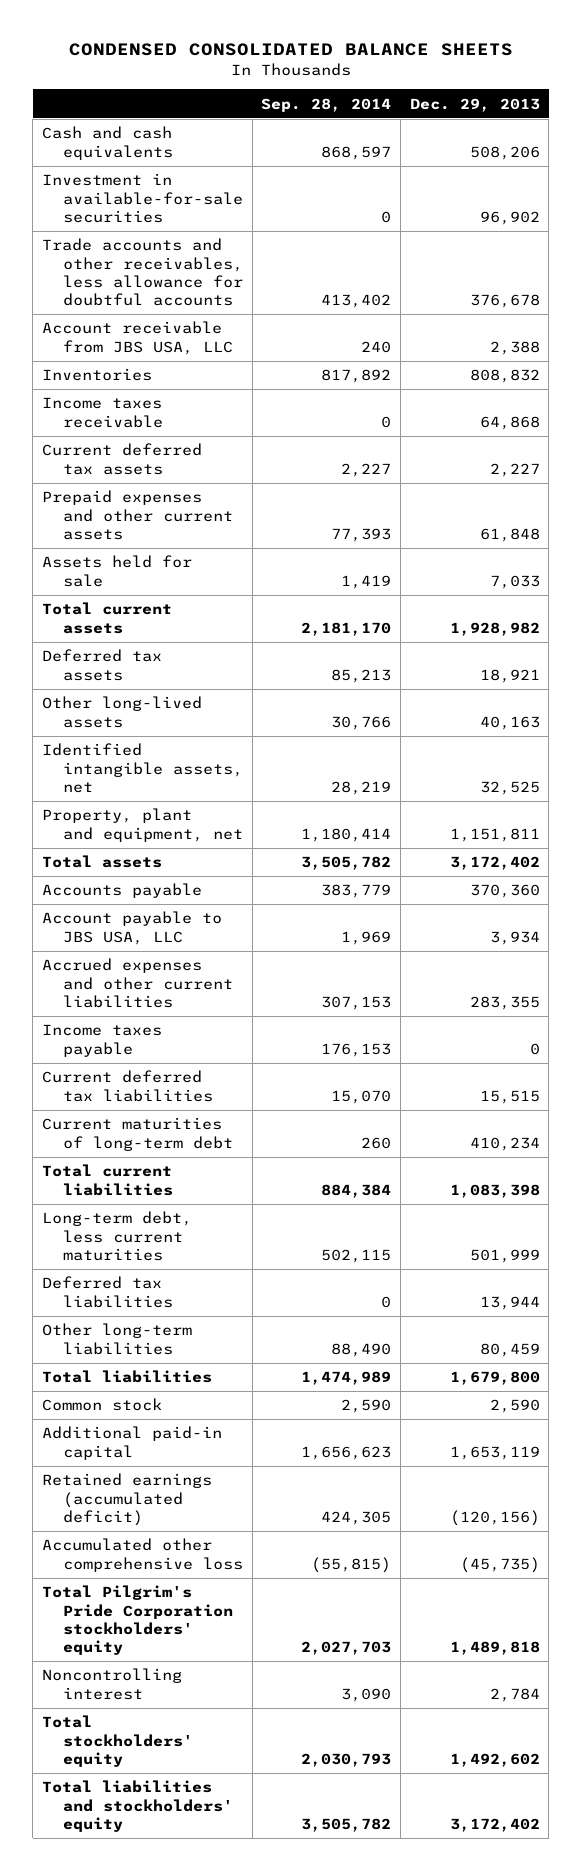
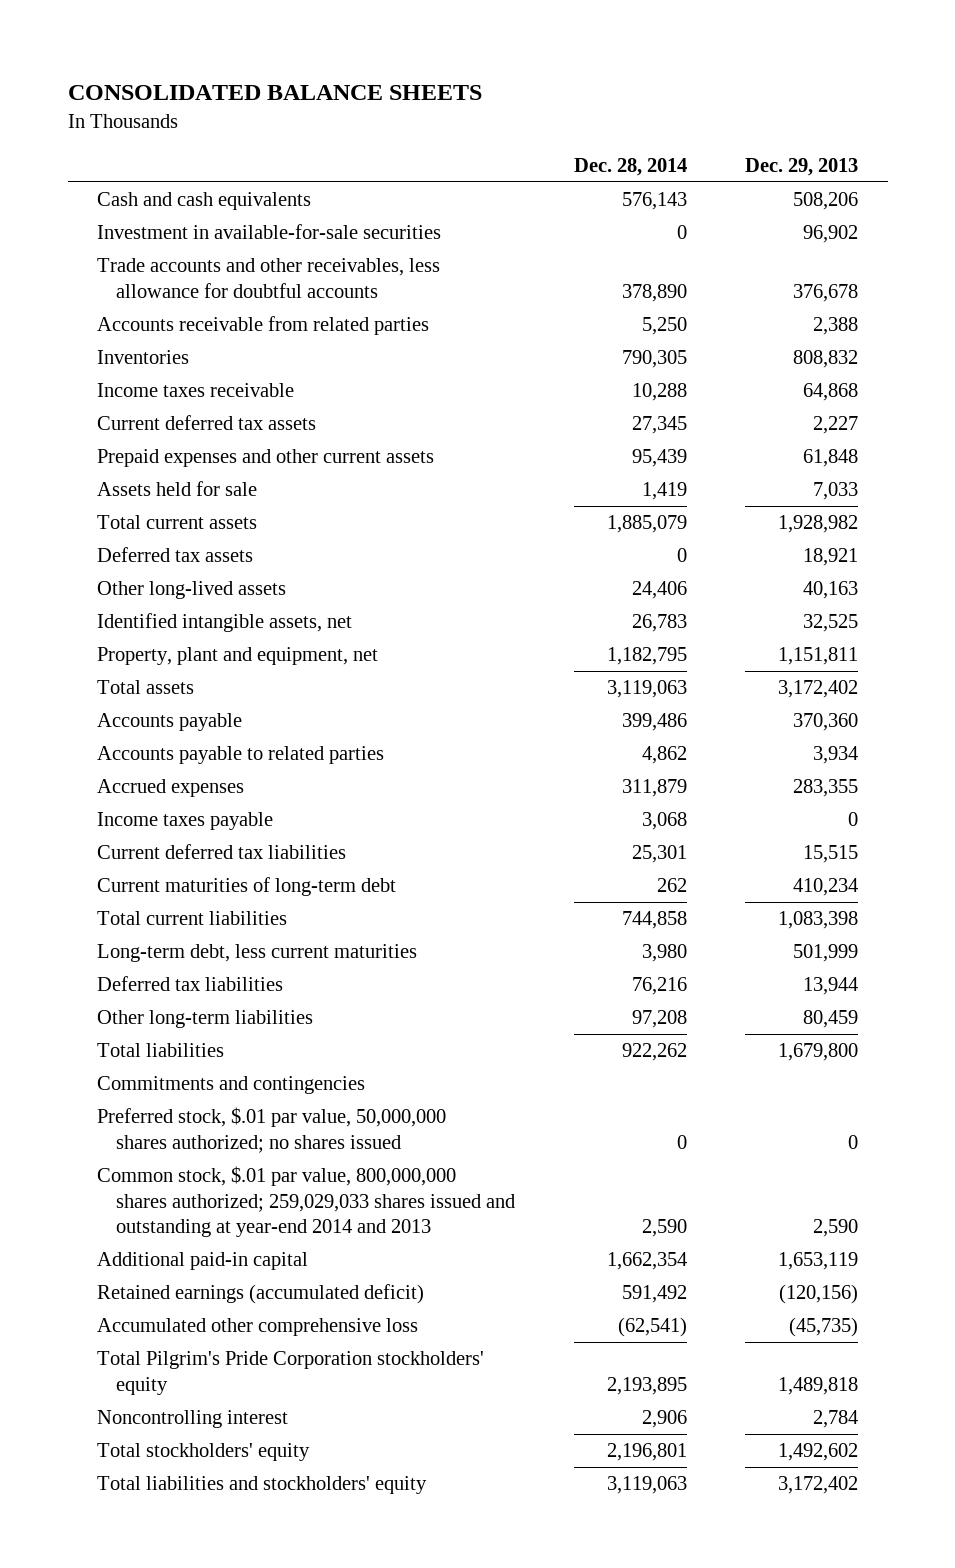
[68,43,513,57] CONDENSED CONSOLIDATED BALANCE SHEETS -> [67,85,482,101] CONSOLIDATED BALANCE SHEETS
[261,97,392,112] Sep. 28, 2014 -> none
none -> [573,158,687,177] Dec. 28, 2014
[41,321,233,355] Account receivable from JBS USA, LLC -> [97,316,430,336] Accounts receivable from related parties
[41,911,222,945] Account payable to JBS USA, LLC -> [97,746,385,765] Accounts payable to related parties
[41,958,233,1008] Accrued expenses and other current liabilities -> [97,779,245,798] Accrued expenses
none -> [97,1076,366,1095] Commitments and contingencies
none -> [97,1107,447,1153] Preferred stock, $.01 par value, 50,000,000 shares authorized; no shares issued
[41,1398,162,1412] Common stock -> [97,1166,516,1237] Common stock, $.01 par value, 800,000,000 shares authorized; 259,029,033 shares issued and outstanding at year-end 2014 and 2013

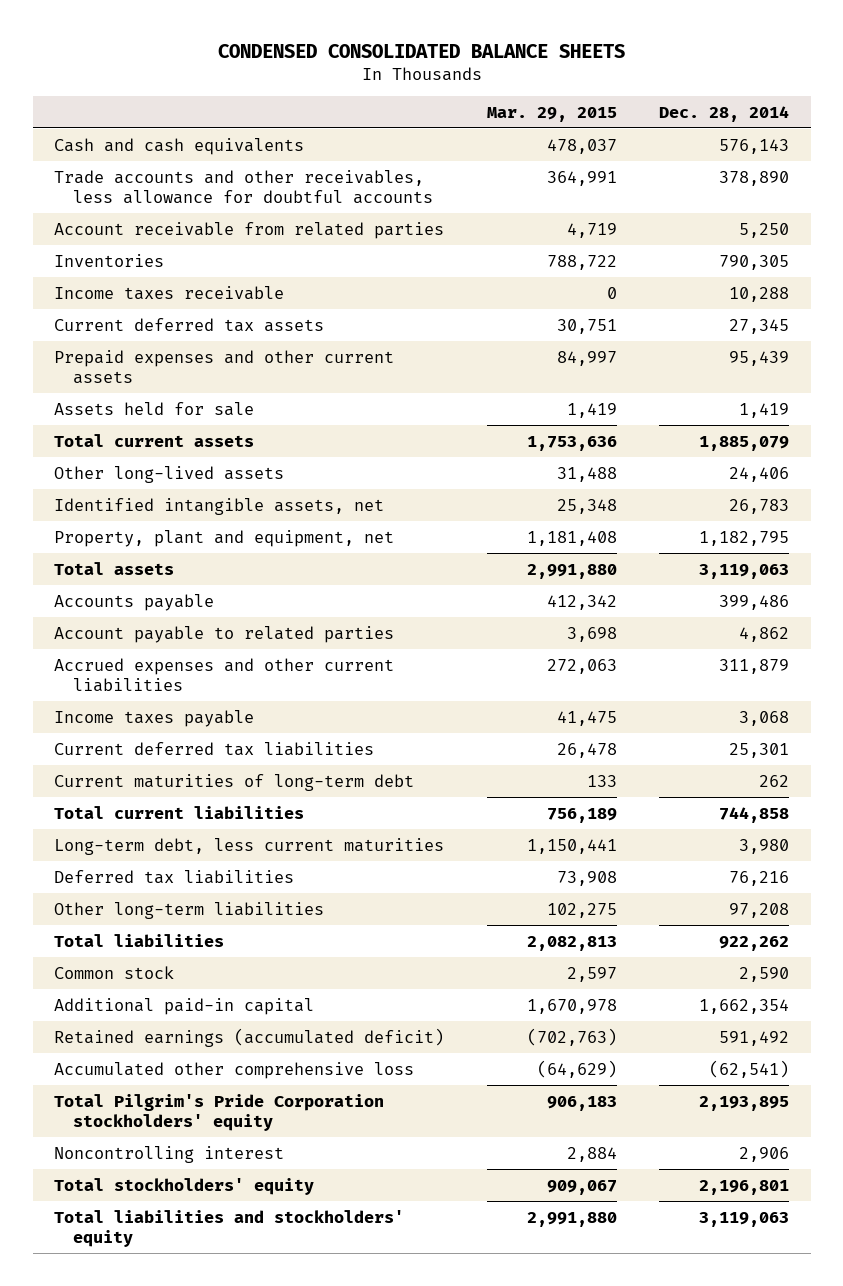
[67,85,482,101] CONSOLIDATED BALANCE SHEETS -> [217,43,625,58] CONDENSED CONSOLIDATED BALANCE SHEETS
[745,158,859,177] Dec. 29, 2013 -> none
none -> [486,106,617,122] Mar. 29, 2015
[97,224,442,240] Investment in available-for-sale securities -> none
[97,316,430,336] Accounts receivable from related parties -> [53,221,444,239] Account receivable from related parties
[97,547,254,563] Deferred tax assets -> none
[97,746,385,765] Accounts payable to related parties -> [53,625,394,643] Account payable to related parties
[97,779,245,798] Accrued expenses -> [53,657,394,692] Accrued expenses and other current liabilities
[97,1076,366,1095] Commitments and contingencies -> none
[97,1107,447,1153] Preferred stock, $.01 par value, 50,000,000 shares authorized; no shares issued -> none
[97,1166,516,1237] Common stock, $.01 par value, 800,000,000 shares authorized; 259,029,033 shares issued and outstanding at year-end 2014 and 2013 -> [53,965,174,979] Common stock

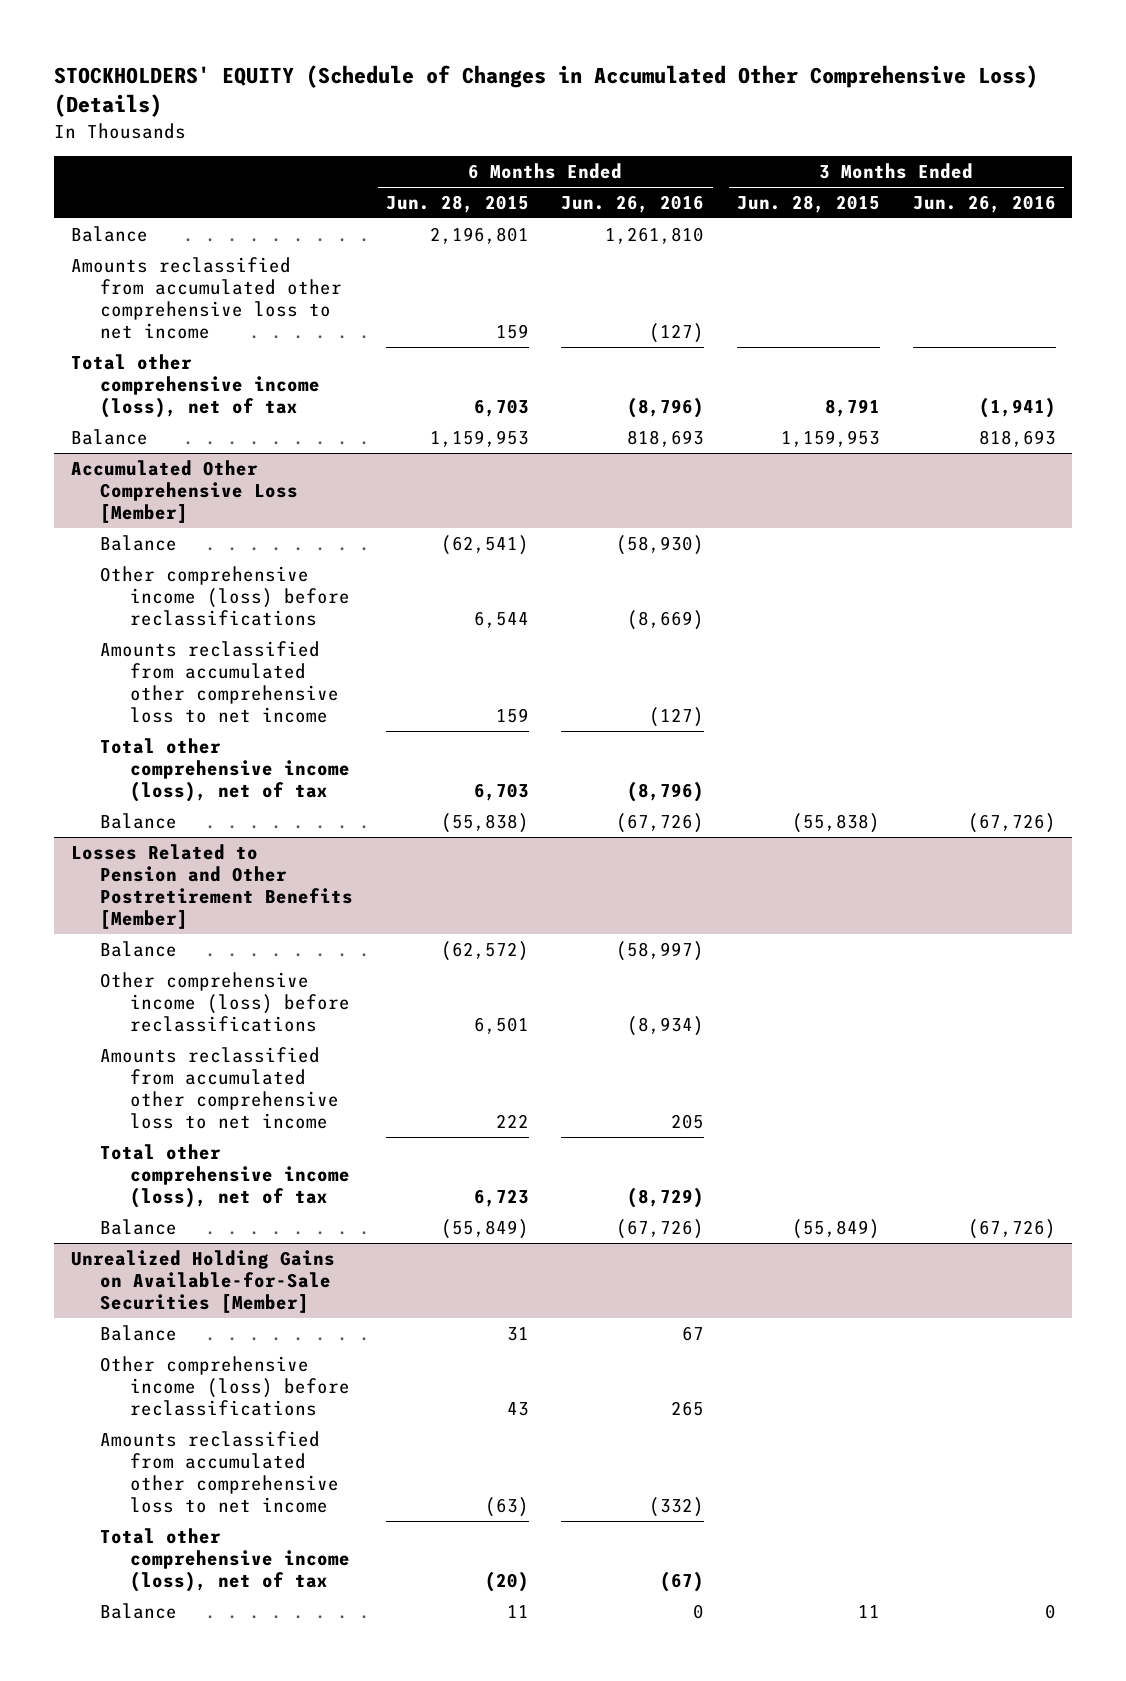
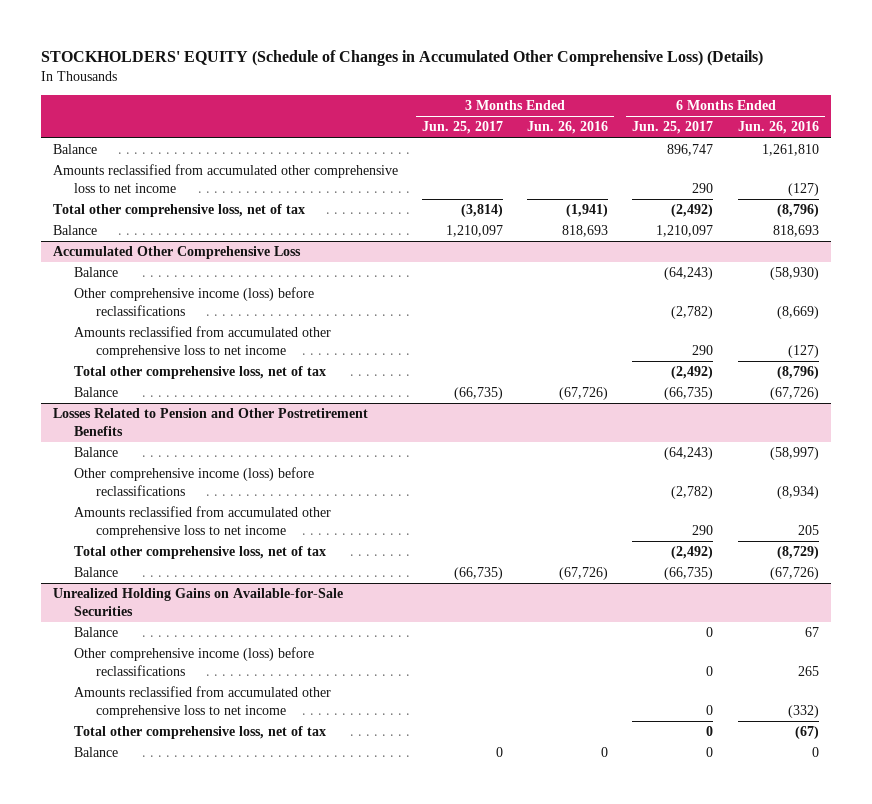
[385,194,529,213] Jun. 28, 2015 -> none
[737,194,881,213] Jun. 28, 2015 -> none
none -> [422,121,504,135] Jun. 25, 2017
none -> [632,121,714,135] Jun. 25, 2017
[70,353,321,419] Total other comprehensive income (loss), net of tax -> [52,204,305,218] Total other comprehensive loss, net of tax
[70,459,299,524] Accumulated Other Comprehensive Loss [Member] -> [52,246,301,260] Accumulated Other Comprehensive Loss
[100,737,350,803] Total other comprehensive income (loss), net of tax -> [74,366,327,380] Total other comprehensive loss, net of tax
[70,843,354,930] Losses Related to Pension and Other Postretirement Benefits [Member] -> [52,408,368,437] Losses Related to Pension and Other Postretirement Benefits
[100,1143,350,1209] Total other comprehensive income (loss), net of tax -> [74,546,327,560] Total other comprehensive loss, net of tax
[70,1249,335,1314] Unrealized Holding Gains on Available-for-Sale Securities [Member] -> [52,588,343,617] Unrealized Holding Gains on Available-for-Sale Securities
[100,1527,350,1593] Total other comprehensive income (loss), net of tax -> [74,726,327,740] Total other comprehensive loss, net of tax

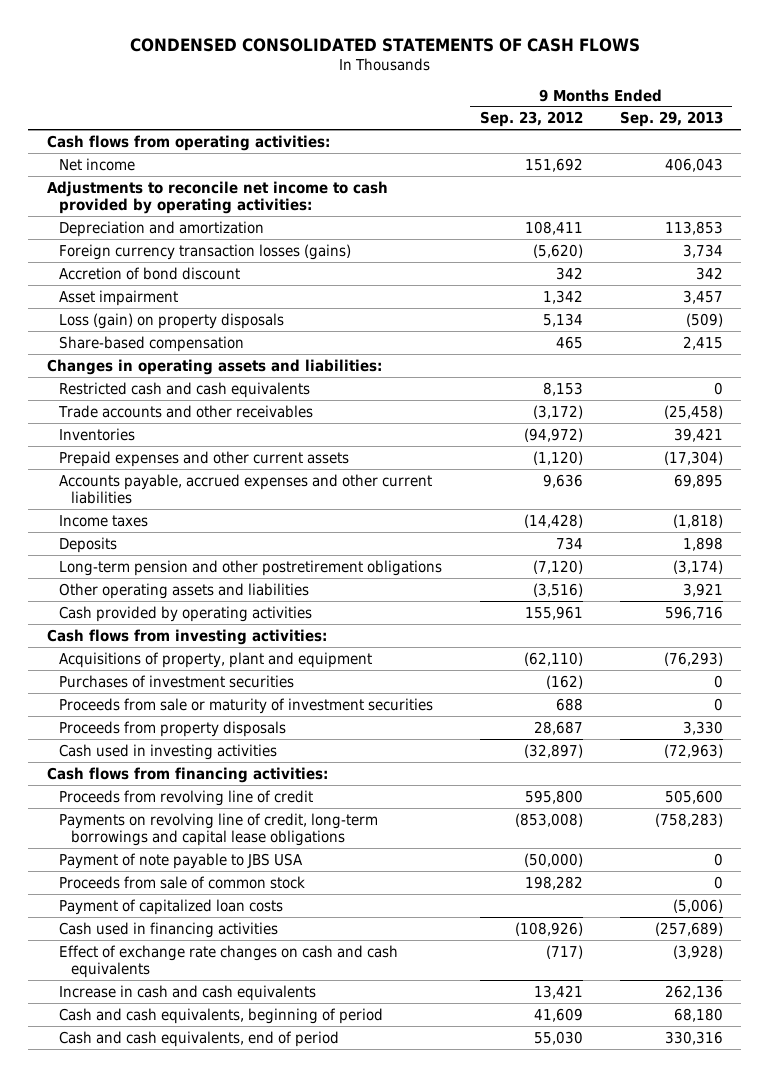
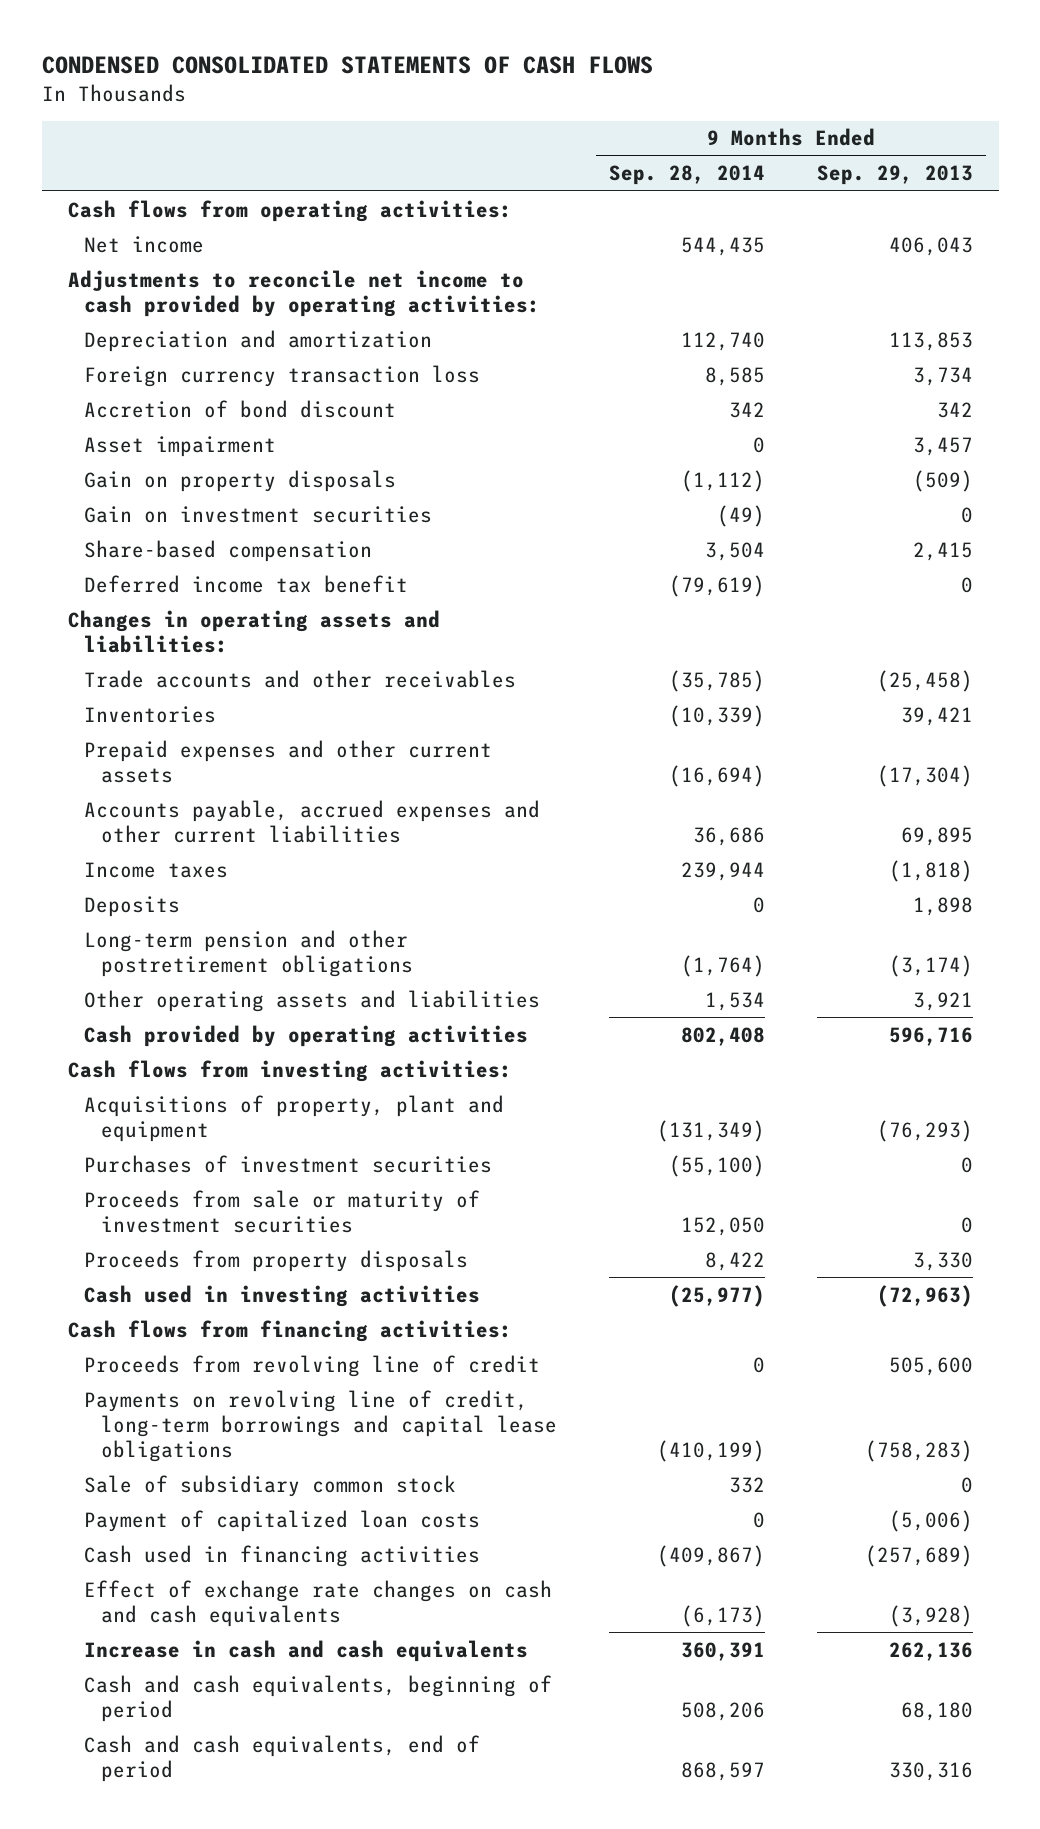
[479,111,583,128] Sep. 23, 2012 -> none
none -> [608,165,765,186] Sep. 28, 2014
[59,243,352,260] Foreign currency transaction losses (gains) -> [84,364,481,387] Foreign currency transaction loss
[59,312,285,329] Loss (gain) on property disposals -> [84,469,397,492] Gain on property disposals
none -> [84,505,433,523] Gain on investment securities
none -> [84,574,409,593] Deferred income tax benefit
[59,381,311,398] Restricted cash and cash equivalents -> none
[59,852,304,869] Payment of note payable to JBS USA -> none
[59,875,306,889] Proceeds from sale of common stock -> [84,1474,457,1497] Sale of subsidiary common stock

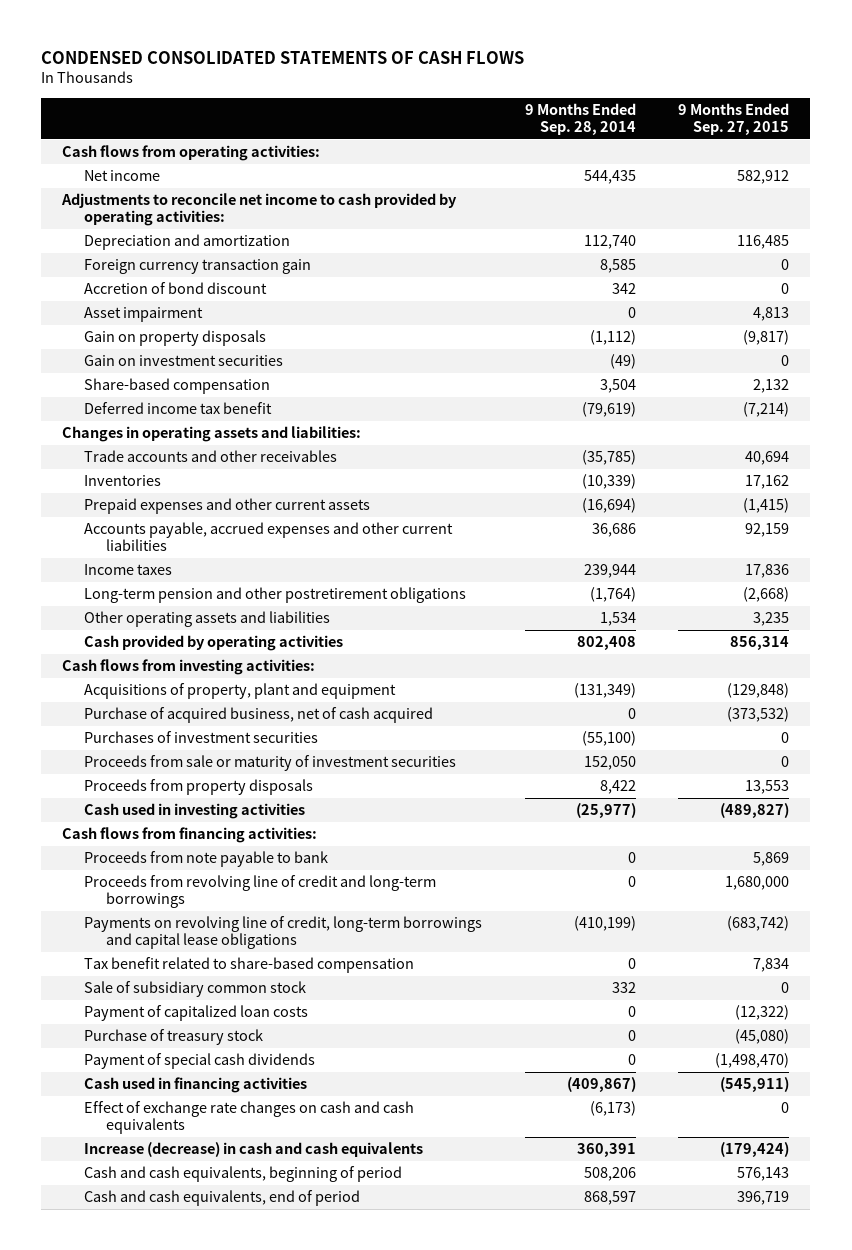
[816,165,973,186] Sep. 29, 2013 -> none
none -> [678,102,790,135] 9 Months Ended Sep. 27, 2015
[84,364,481,387] Foreign currency transaction loss -> [84,259,312,275] Foreign currency transaction gain
[84,895,181,917] Deposits -> none
none -> [84,707,434,724] Purchase of acquired business, net of cash acquired
none -> [84,851,329,868] Proceeds from note payable to bank
[84,1354,541,1377] Proceeds from revolving line of credit -> [84,875,437,909] Proceeds from revolving line of credit and long-term borrowings
none -> [84,957,415,974] Tax benefit related to share-based compensation
none -> [84,1029,264,1046] Purchase of treasury stock
none -> [84,1053,316,1070] Payment of special cash dividends
[84,1639,529,1662] Increase in cash and cash equivalents -> [84,1142,424,1158] Increase (decrease) in cash and cash equivalents

